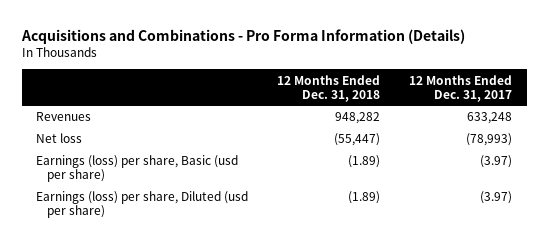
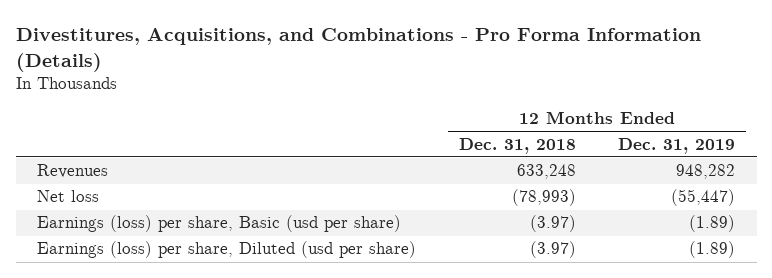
[20,28,465,44] Acquisitions and Combinations - Pro Forma Information (Details) -> [15,28,701,73] Divestitures, Acquisitions, and Combinations - Pro Forma Information (Details)
[409,74,513,102] 12 Months Ended Dec. 31, 2017 -> none
none -> [618,137,736,154] Dec. 31, 2019
[335,112,381,125] 948,282 -> [516,164,576,180] 633,248
[334,133,381,147] (55,447) -> [511,189,576,207] (78,993)
[348,155,381,169] (1.89) -> [529,215,576,233] (3.97)
[348,191,381,205] (1.89) -> [529,241,576,259] (3.97)

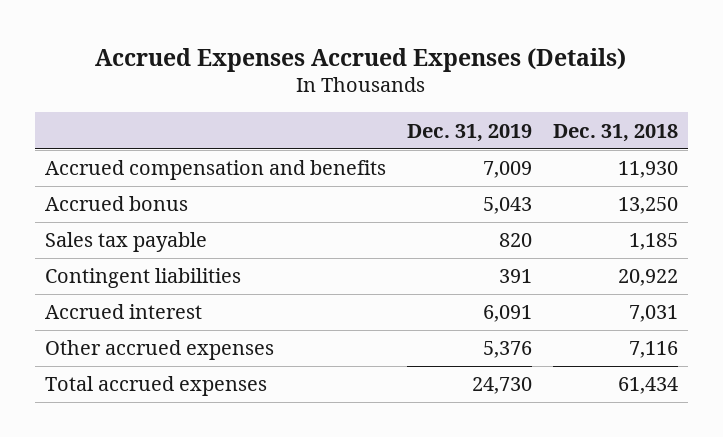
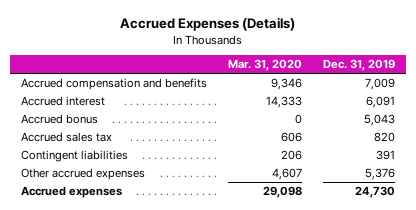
[95,47,627,72] Accrued Expenses Accrued Expenses (Details) -> [119,17,295,32] Accrued Expenses (Details)
[552,123,678,142] Dec. 31, 2018 -> none
none -> [227,59,302,72] Mar. 31, 2020
[45,304,203,320] Accrued interest -> [20,95,105,106] Accrued interest
[45,232,208,253] Sales tax payable -> [20,131,112,142] Accrued sales tax
[45,376,268,397] Total accrued expenses -> [20,185,122,198] Accrued expenses

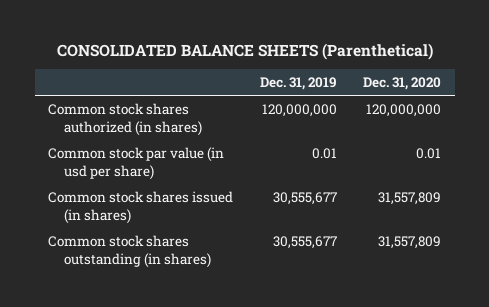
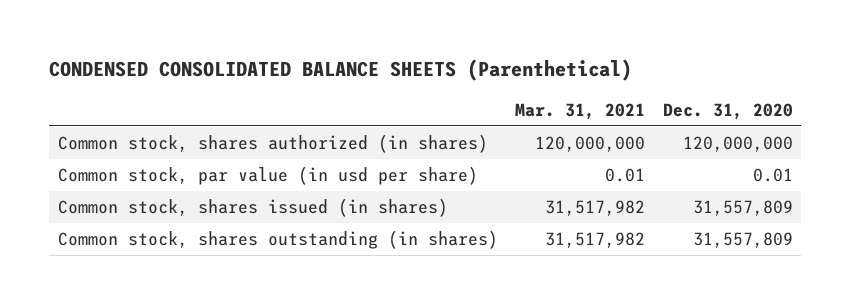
[56,42,433,60] CONSOLIDATED BALANCE SHEETS (Parenthetical) -> [49,59,633,82] CONDENSED CONSOLIDATED BALANCE SHEETS (Parenthetical)
[259,77,337,91] Dec. 31, 2019 -> none
none -> [515,102,646,120] Mar. 31, 2021
[48,102,203,136] Common stock shares authorized (in shares) -> [57,134,488,154] Common stock, shares authorized (in shares)
[48,146,225,180] Common stock par value (in usd per share) -> [57,166,478,186] Common stock, par value (in usd per share)
[48,190,234,224] Common stock shares issued (in shares) -> [57,198,448,218] Common stock, shares issued (in shares)
[48,234,212,268] Common stock shares outstanding (in shares) -> [57,230,498,250] Common stock, shares outstanding (in shares)

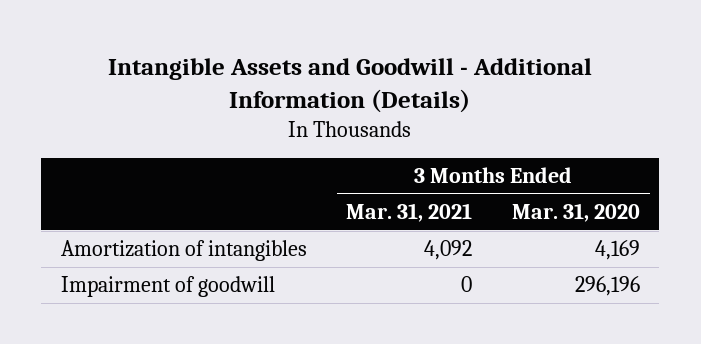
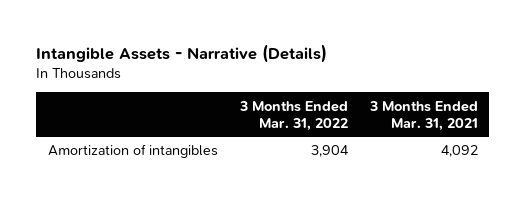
[108,57,593,113] Intangible Assets and Goodwill - Additional Information (Details) -> [36,43,328,63] Intangible Assets - Narrative (Details)
[511,203,640,223] Mar. 31, 2020 -> none
none -> [238,100,348,131] 3 Months Ended Mar. 31, 2022
[61,276,276,298] Impairment of goodwill -> none

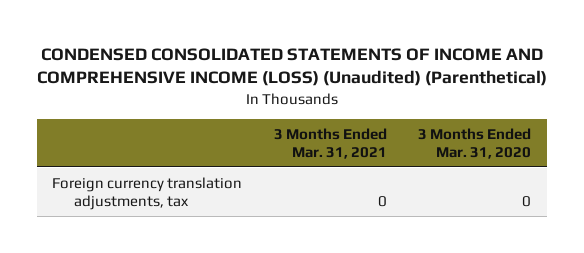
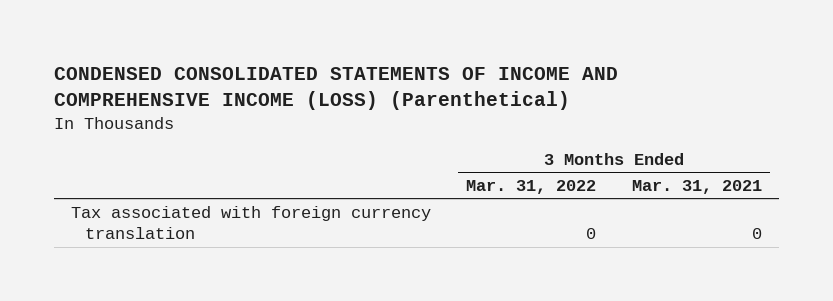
[36,48,547,87] CONDENSED CONSOLIDATED STATEMENTS OF INCOME AND COMPREHENSIVE INCOME (LOSS) (Unaudited) (Parenthetical) -> [53,67,618,111] CONDENSED CONSOLIDATED STATEMENTS OF INCOME AND COMPREHENSIVE INCOME (LOSS) (Parenthetical)
[418,127,532,159] 3 Months Ended Mar. 31, 2020 -> none
none -> [466,179,597,194] Mar. 31, 2022
[52,176,243,210] Foreign currency translation adjustments, tax -> [71,205,432,240] Tax associated with foreign currency translation

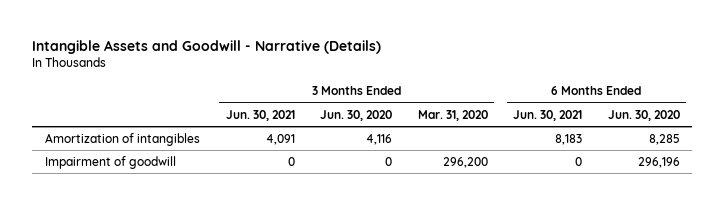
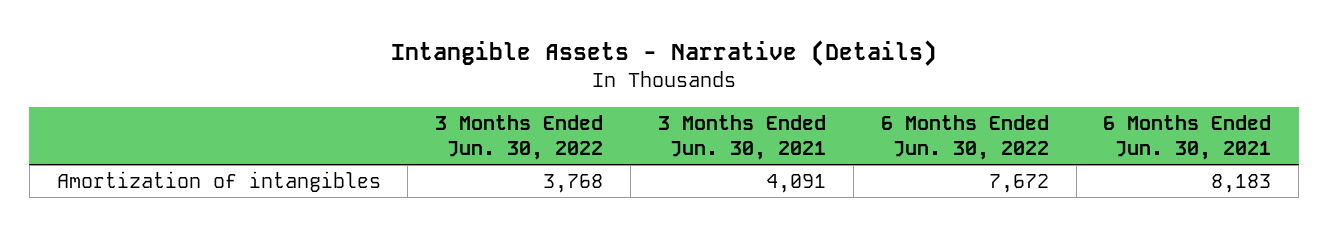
[32,40,382,55] Intangible Assets and Goodwill - Narrative (Details) -> [391,40,938,67] Intangible Assets - Narrative (Details)
[320,109,393,121] Jun. 30, 2020 -> none
[417,109,488,121] Mar. 31, 2020 -> none
[607,109,680,121] Jun. 30, 2020 -> none
none -> [435,115,604,161] 3 Months Ended Jun. 30, 2022
none -> [880,115,1049,161] 6 Months Ended Jun. 30, 2022
[45,155,177,169] Impairment of goodwill -> none

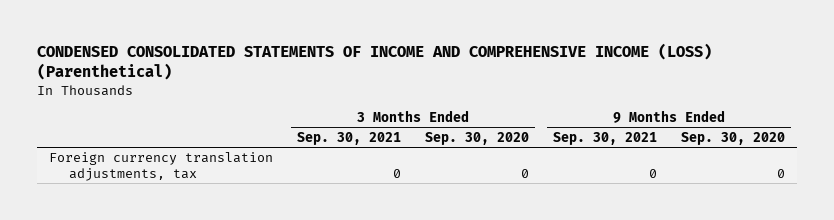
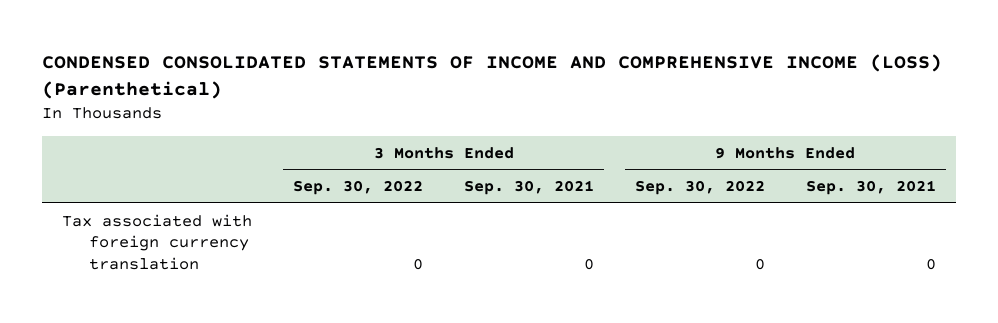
[425,132,530,146] Sep. 30, 2020 -> none
[680,132,785,146] Sep. 30, 2020 -> none
none -> [293,180,424,196] Sep. 30, 2022
none -> [634,180,765,196] Sep. 30, 2022
[49,152,274,181] Foreign currency translation adjustments, tax -> [62,213,253,270] Tax associated with foreign currency translation

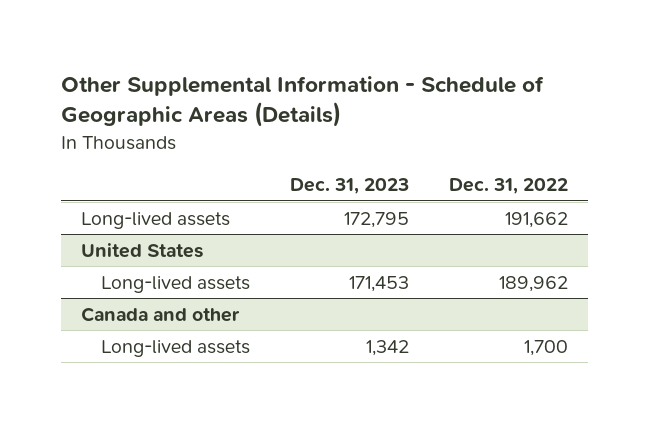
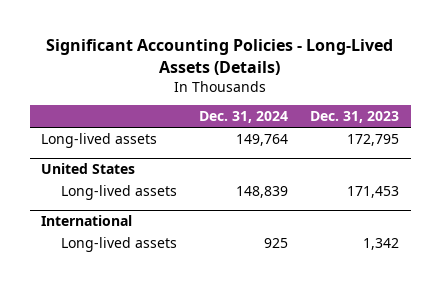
[61,75,545,128] Other Supplemental Information - Schedule of Geographic Areas (Details) -> [46,39,394,75] Significant Accounting Policies - Long-Lived Assets (Details)
[449,178,569,195] Dec. 31, 2022 -> none
none -> [198,111,288,124] Dec. 31, 2024
[81,306,241,322] Canada and other -> [40,215,132,227] International

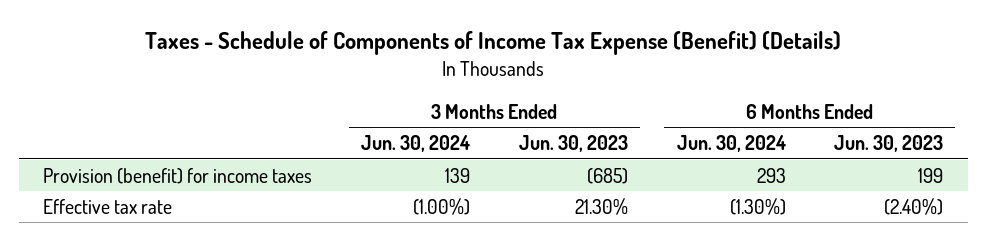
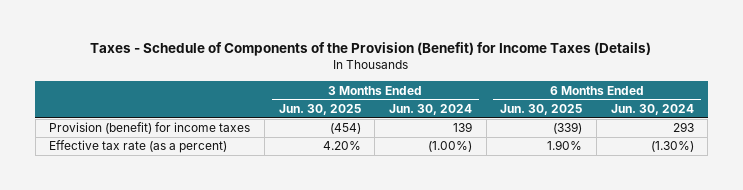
[145,31,842,56] Taxes - Schedule of Components of Income Tax Expense (Benefit) (Details) -> [90,42,652,57] Taxes - Schedule of Components of the Provision (Benefit) for Income Taxes (Details)
[518,135,628,153] Jun. 30, 2023 -> none
[834,135,944,153] Jun. 30, 2023 -> none
none -> [278,103,361,115] Jun. 30, 2025
none -> [500,103,583,115] Jun. 30, 2025
[43,198,173,214] Effective tax rate -> [49,140,228,154] Effective tax rate (as a percent)

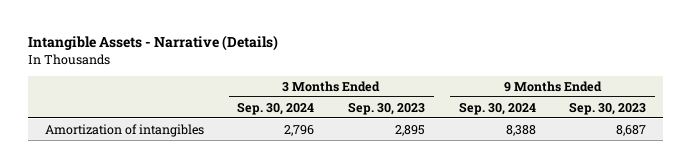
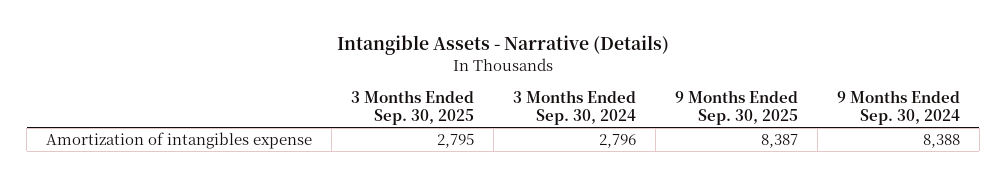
[348,101,426,115] Sep. 30, 2023 -> none
[569,101,647,115] Sep. 30, 2023 -> none
none -> [351,89,475,126] 3 Months Ended Sep. 30, 2025
none -> [674,89,798,126] 9 Months Ended Sep. 30, 2025
[44,123,204,137] Amortization of intangibles -> [46,131,313,149] Amortization of intangibles expense

